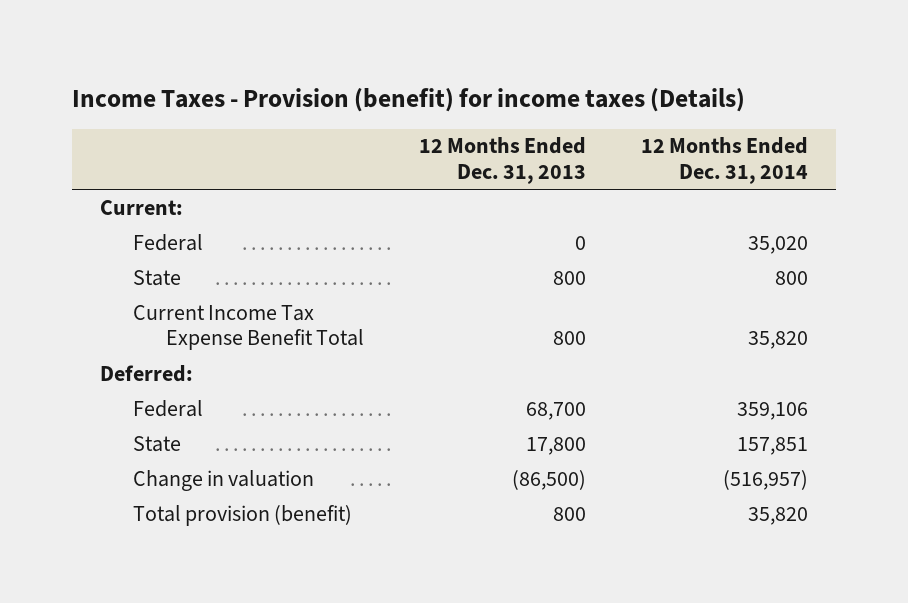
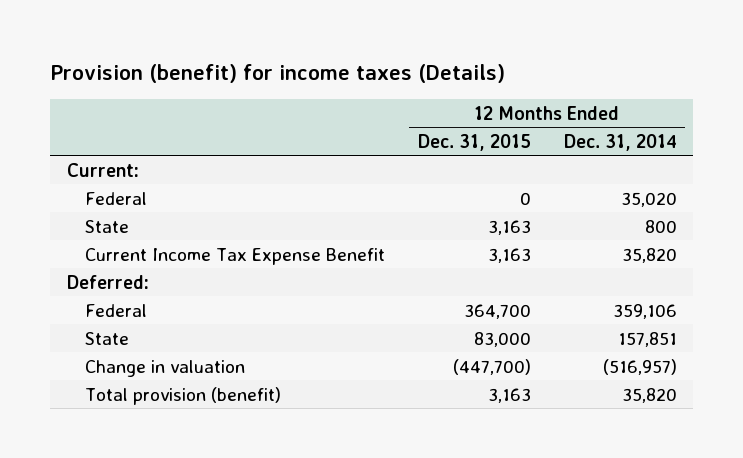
[72,87,746,112] Income Taxes - Provision (benefit) for income taxes (Details) -> [50,63,506,83] Provision (benefit) for income taxes (Details)
[418,137,586,184] 12 Months Ended Dec. 31, 2013 -> none
none -> [417,133,531,151] Dec. 31, 2015
[132,304,364,351] Current Income Tax Expense Benefit Total -> [84,247,385,265] Current Income Tax Expense Benefit

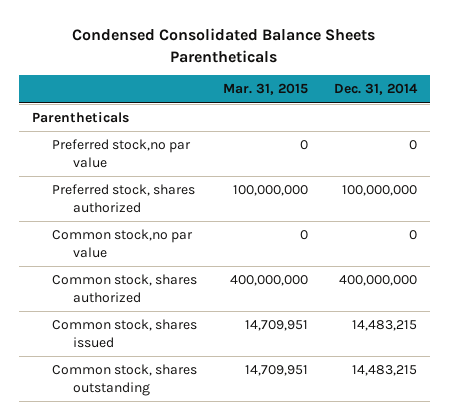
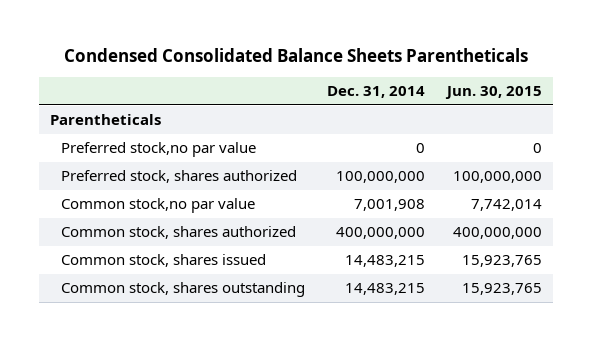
[223,83,309,96] Mar. 31, 2015 -> none
none -> [445,86,543,100] Jun. 30, 2015
[409,229,418,240] 0 -> [354,199,426,212] 7,001,908

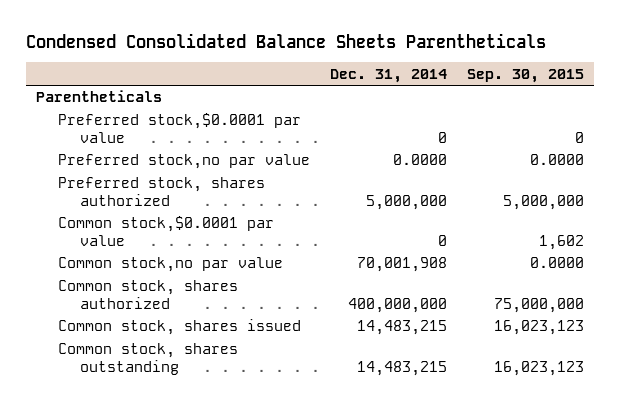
[445,86,543,100] Jun. 30, 2015 -> none
none -> [466,68,584,83] Sep. 30, 2015
none -> [57,113,301,143] Preferred stock,$0.0001 par value
[416,143,426,154] 0 -> [392,154,447,166] 0.0000
[336,171,426,184] 100,000,000 -> [365,194,447,210] 5,000,000
none -> [57,216,274,246] Common stock,$0.0001 par value
[354,199,426,212] 7,001,908 -> [356,257,447,273] 70,001,908

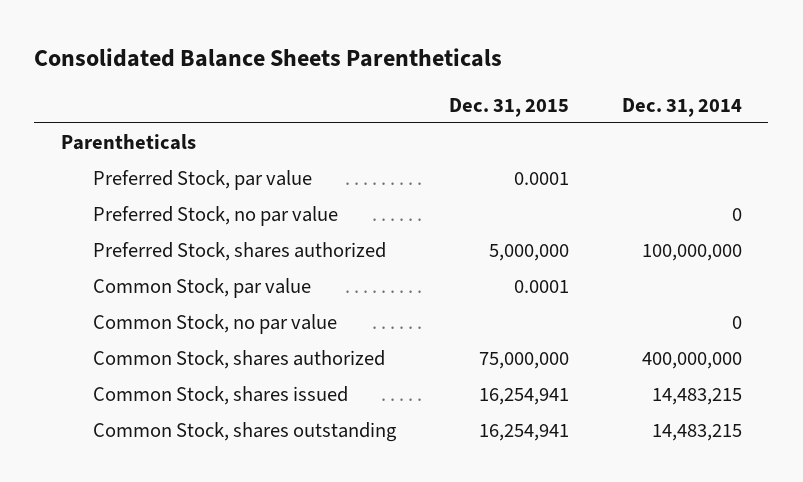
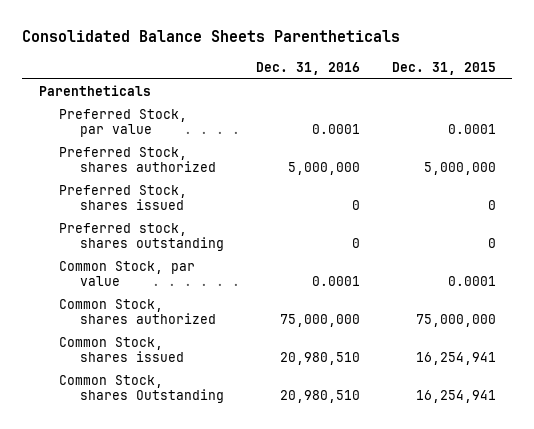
[621,97,742,117] Dec. 31, 2014 -> none
none -> [255,61,360,75] Dec. 31, 2016
[92,205,338,226] Preferred Stock, no par value -> none
none -> [59,185,188,211] Preferred Stock, shares issued
none -> [59,223,224,252] Preferred stock, shares outstanding
[92,313,337,334] Common Stock, no par value -> none
[92,421,397,442] Common Stock, shares outstanding -> [59,375,224,404] Common Stock, shares Outstanding

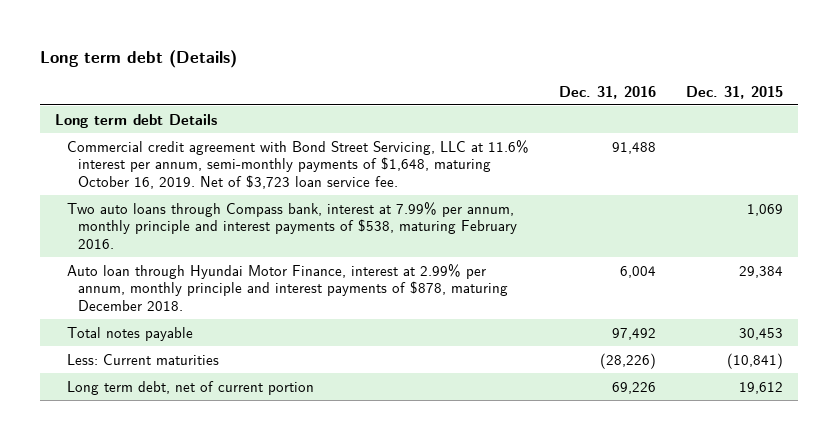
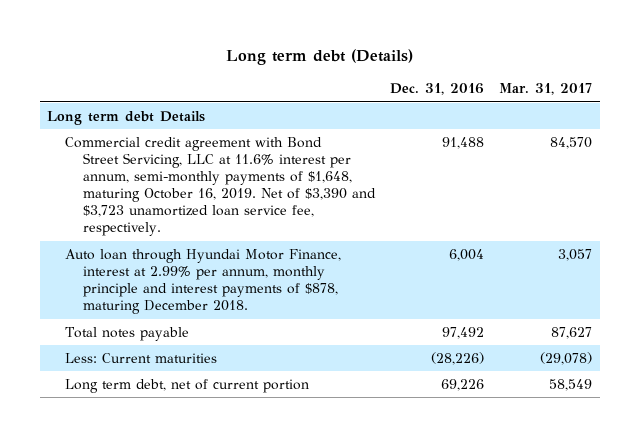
[686,85,784,99] Dec. 31, 2015 -> none
none -> [499,83,593,96] Mar. 31, 2017
[66,201,518,250] Two auto loans through Compass bank, interest at 7.99% per annum, monthly principle and interest payments of $538, maturing February 2016. -> none
[66,139,529,190] Commercial credit agreement with Bond Street Servicing, LLC at 11.6% interest per annum, semi-monthly payments of $1,648, maturing October 16, 2019. Net of $3,723 loan service fee. -> [65,136,377,237] Commercial credit agreement with Bond Street Servicing, LLC at 11.6% interest per annum, semi-monthly payments of $1,648, maturing October 16, 2019. Net of $3,390 and $3,723 unamortized loan service fee, respectively.

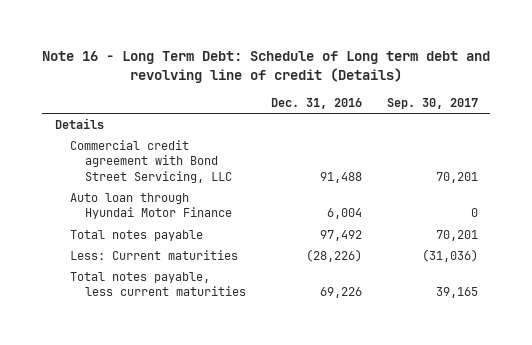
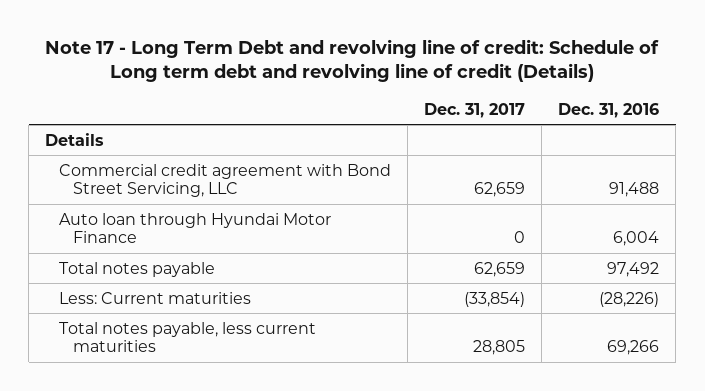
[42,50,491,83] Note 16 - Long Term Debt: Schedule of Long term debt and revolving line of credit (Details) -> [45,38,660,83] Note 17 - Long Term Debt and revolving line of credit: Schedule of Long term debt and revolving line of credit (Details)
[386,98,478,110] Sep. 30, 2017 -> none
none -> [424,102,526,118] Dec. 31, 2017
[319,287,362,299] 69,226 -> [607,340,660,356] 69,266

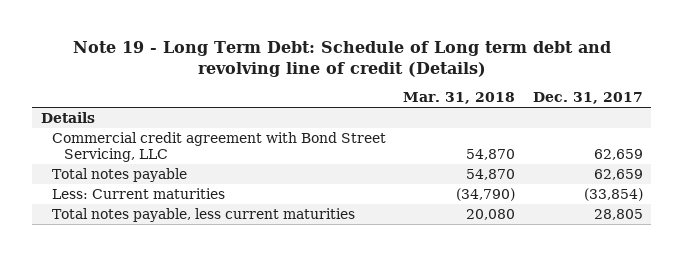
[45,38,660,83] Note 17 - Long Term Debt and revolving line of credit: Schedule of Long term debt and revolving line of credit (Details) -> [72,40,611,77] Note 19 - Long Term Debt: Schedule of Long term debt and revolving line of credit (Details)
[558,102,660,118] Dec. 31, 2016 -> none
none -> [403,91,516,104] Mar. 31, 2018
[59,212,332,244] Auto loan through Hyundai Motor Finance -> none

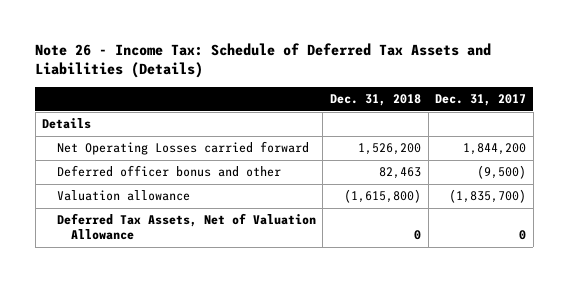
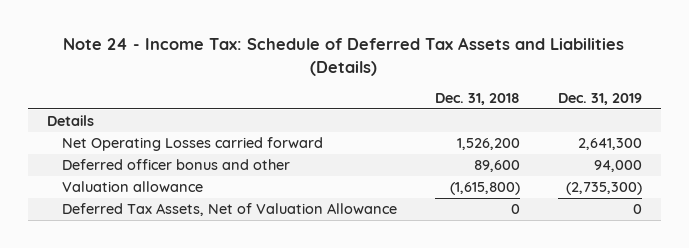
[35,42,492,79] Note 26 - Income Tax: Schedule of Deferred Tax Assets and Liabilities (Details) -> [63,37,625,76] Note 24 - Income Tax: Schedule of Deferred Tax Assets and Liabilities (Details)
[435,94,527,107] Dec. 31, 2017 -> none
none -> [557,92,642,105] Dec. 31, 2019
[378,167,421,180] 82,463 -> [474,159,521,172] 89,600

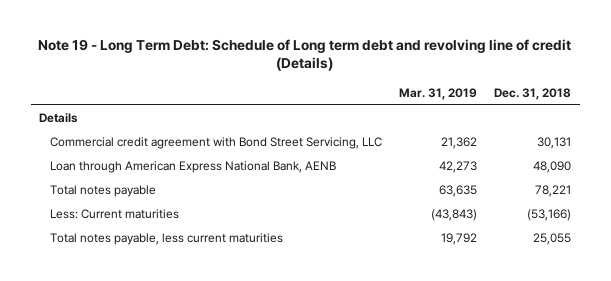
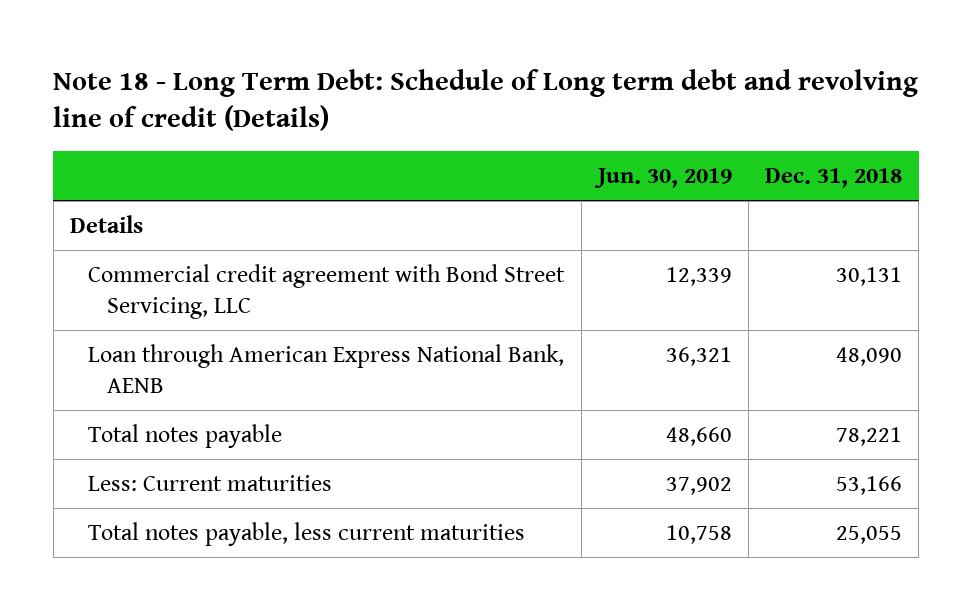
[38,38,572,72] Note 19 - Long Term Debt: Schedule of Long term debt and revolving line of credit (Details) -> [53,68,919,131] Note 18 - Long Term Debt: Schedule of Long term debt and revolving line of credit (Details)
[399,87,478,100] Mar. 31, 2019 -> none
none -> [593,167,732,188] Jun. 30, 2019
[527,209,572,222] (53,166) -> [836,476,903,496] 53,166

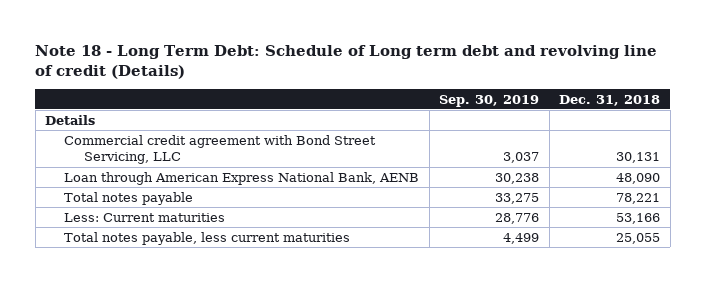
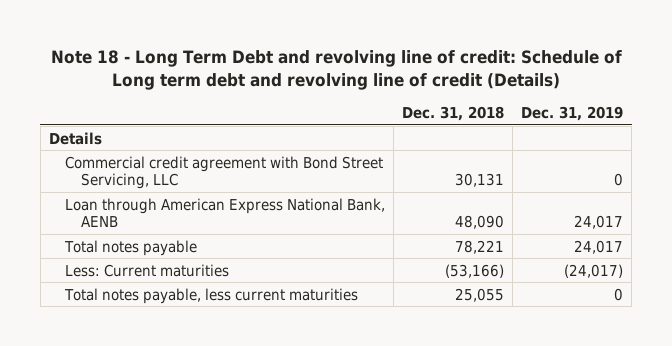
[35,44,658,79] Note 18 - Long Term Debt: Schedule of Long term debt and revolving line of credit (Details) -> [50,49,622,90] Note 18 - Long Term Debt and revolving line of credit: Schedule of Long term debt and revolving line of credit (Details)
[439,94,540,107] Sep. 30, 2019 -> none
none -> [521,105,624,121] Dec. 31, 2019
[616,212,661,224] 53,166 -> [445,263,505,278] (53,166)

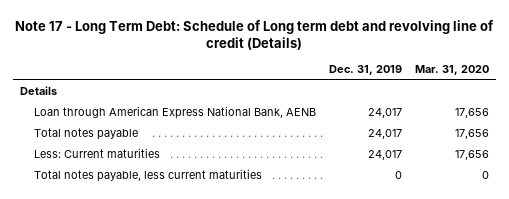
[50,49,622,90] Note 18 - Long Term Debt and revolving line of credit: Schedule of Long term debt and revolving line of credit (Details) -> [15,19,495,50] Note 17 - Long Term Debt: Schedule of Long term debt and revolving line of credit (Details)
[402,105,505,121] Dec. 31, 2018 -> none
none -> [415,65,490,76] Mar. 31, 2020
[64,155,383,189] Commercial credit agreement with Bond Street Servicing, LLC -> none
[564,263,624,278] (24,017) -> [368,150,403,161] 24,017

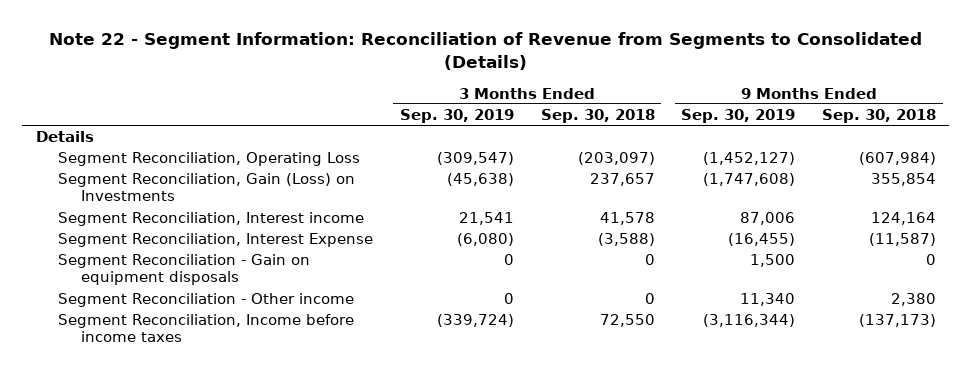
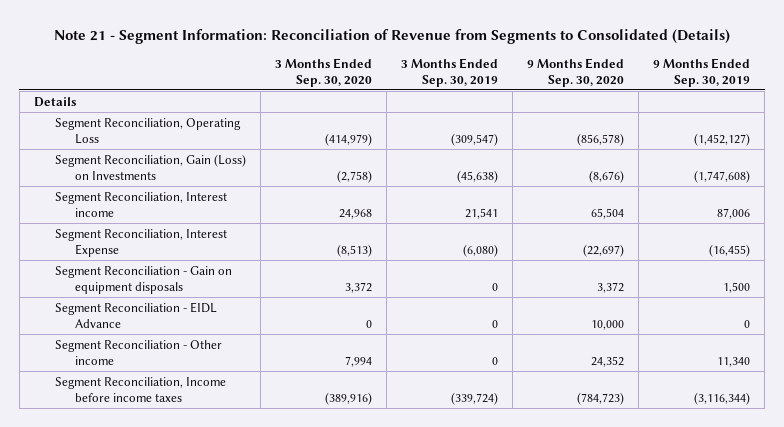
[48,32,922,70] Note 22 - Segment Information: Reconciliation of Revenue from Segments to Consolidated (Details) -> [53,28,730,44] Note 21 - Segment Information: Reconciliation of Revenue from Segments to Consolidated (Details)
[540,109,655,124] Sep. 30, 2018 -> none
[821,109,936,124] Sep. 30, 2018 -> none
none -> [274,57,372,87] 3 Months Ended Sep. 30, 2020
none -> [526,57,624,87] 9 Months Ended Sep. 30, 2020
none -> [54,301,217,328] Segment Reconciliation - EIDL Advance

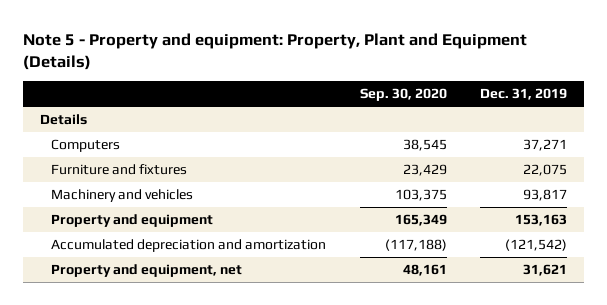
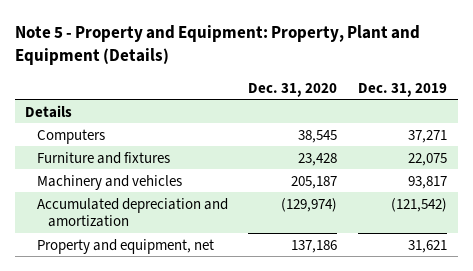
[22,32,527,70] Note 5 - Property and equipment: Property, Plant and Equipment (Details) -> [14,25,420,66] Note 5 - Property and Equipment: Property, Plant and Equipment (Details)
[359,88,447,102] Sep. 30, 2020 -> none
none -> [248,82,338,97] Dec. 31, 2020
[51,214,214,228] Property and equipment -> none

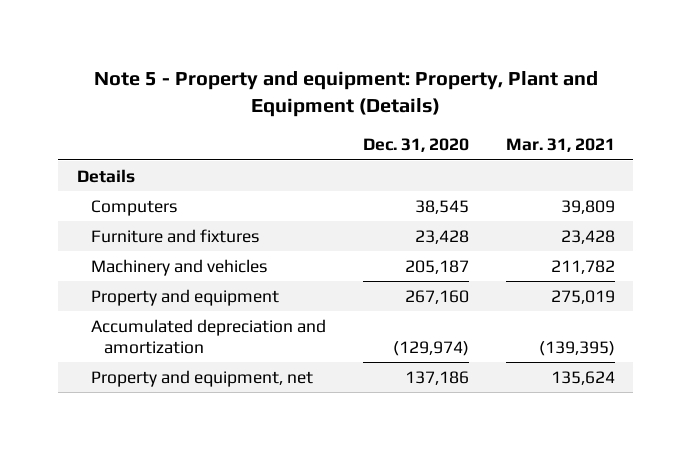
[14,25,420,66] Note 5 - Property and Equipment: Property, Plant and Equipment (Details) -> [93,71,598,118] Note 5 - Property and equipment: Property, Plant and Equipment (Details)
[358,82,448,97] Dec. 31, 2019 -> none
none -> [505,138,615,153] Mar. 31, 2021
none -> [90,288,279,306] Property and equipment

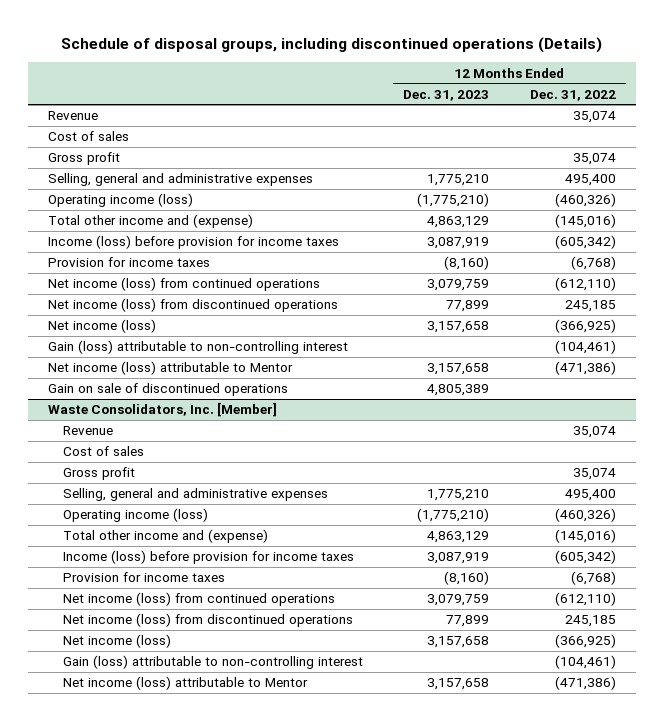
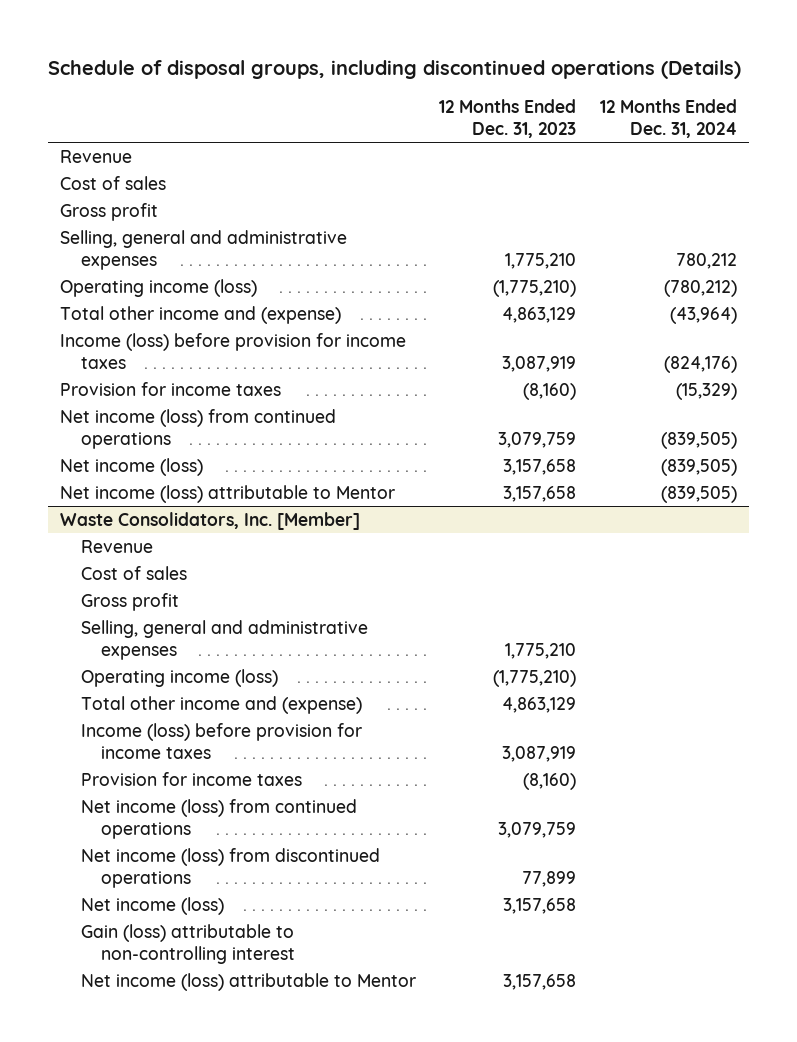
[529,89,616,101] Dec. 31, 2022 -> none
none -> [599,98,737,138] 12 Months Ended Dec. 31, 2024
[48,298,339,313] Net income (loss) from discontinued operations -> none
[48,340,349,355] Gain (loss) attributable to non-controlling interest -> none
[48,383,289,397] Gain on sale of discontinued operations -> none

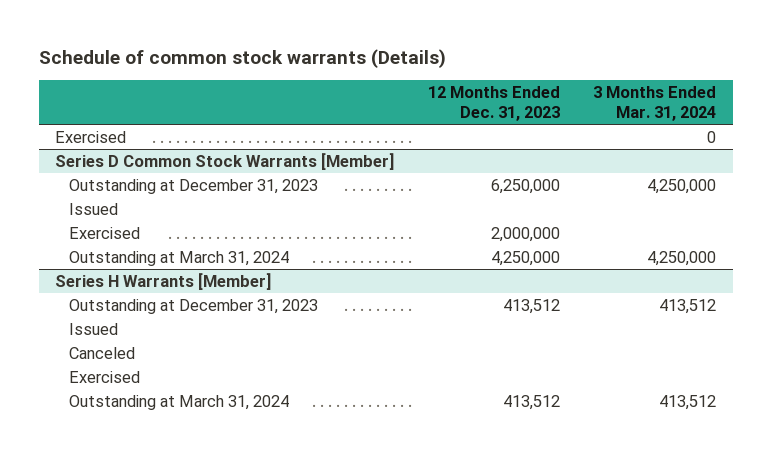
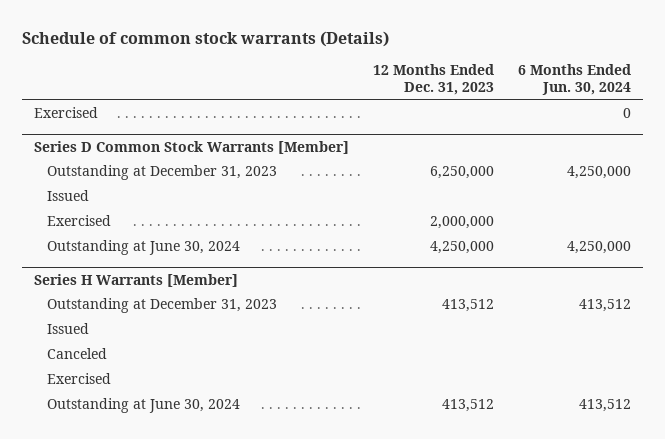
[593,86,717,121] 3 Months Ended Mar. 31, 2024 -> none
none -> [517,64,631,96] 6 Months Ended Jun. 30, 2024
[69,250,290,266] Outstanding at March 31, 2024 -> [47,240,241,256] Outstanding at June 30, 2024
[69,394,290,410] Outstanding at March 31, 2024 -> [47,398,241,414] Outstanding at June 30, 2024

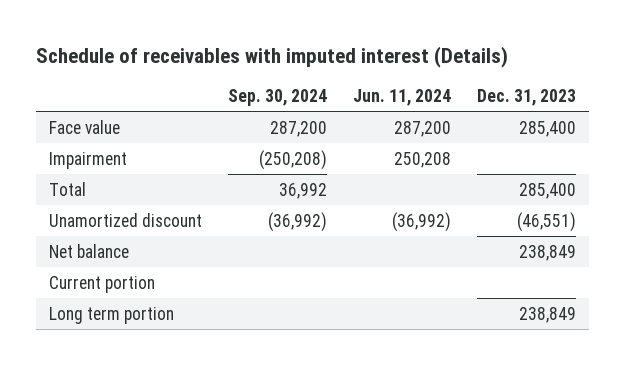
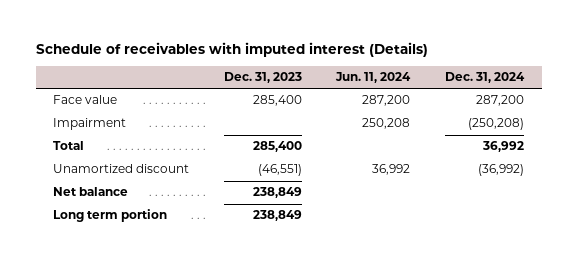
[227,89,327,107] Sep. 30, 2024 -> none
none -> [445,72,526,84] Dec. 31, 2024
[391,211,451,232] (36,992) -> [372,164,411,176] 36,992
[48,275,155,293] Current portion -> none

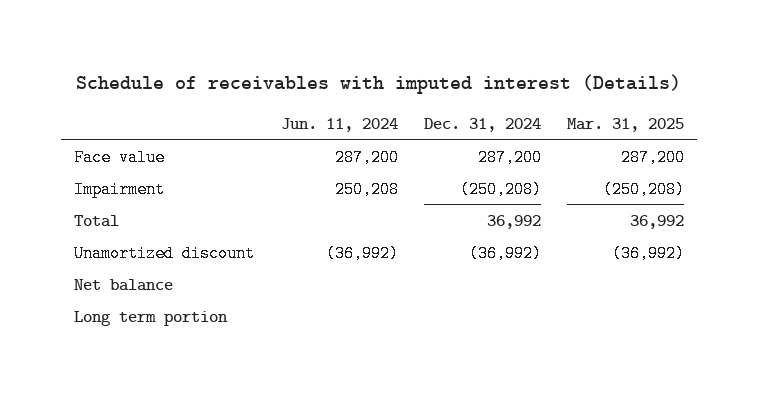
[223,72,302,84] Dec. 31, 2023 -> none
none -> [567,117,685,132] Mar. 31, 2025
[372,164,411,176] 36,992 -> [325,244,399,262] (36,992)

